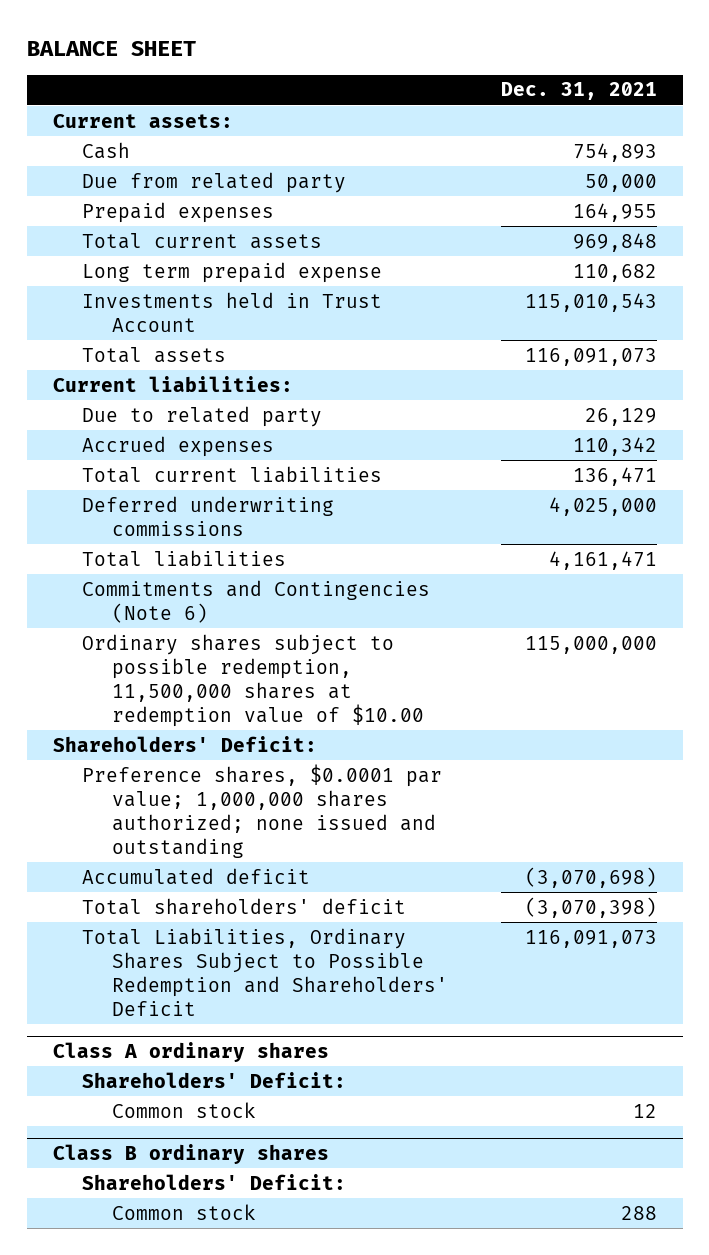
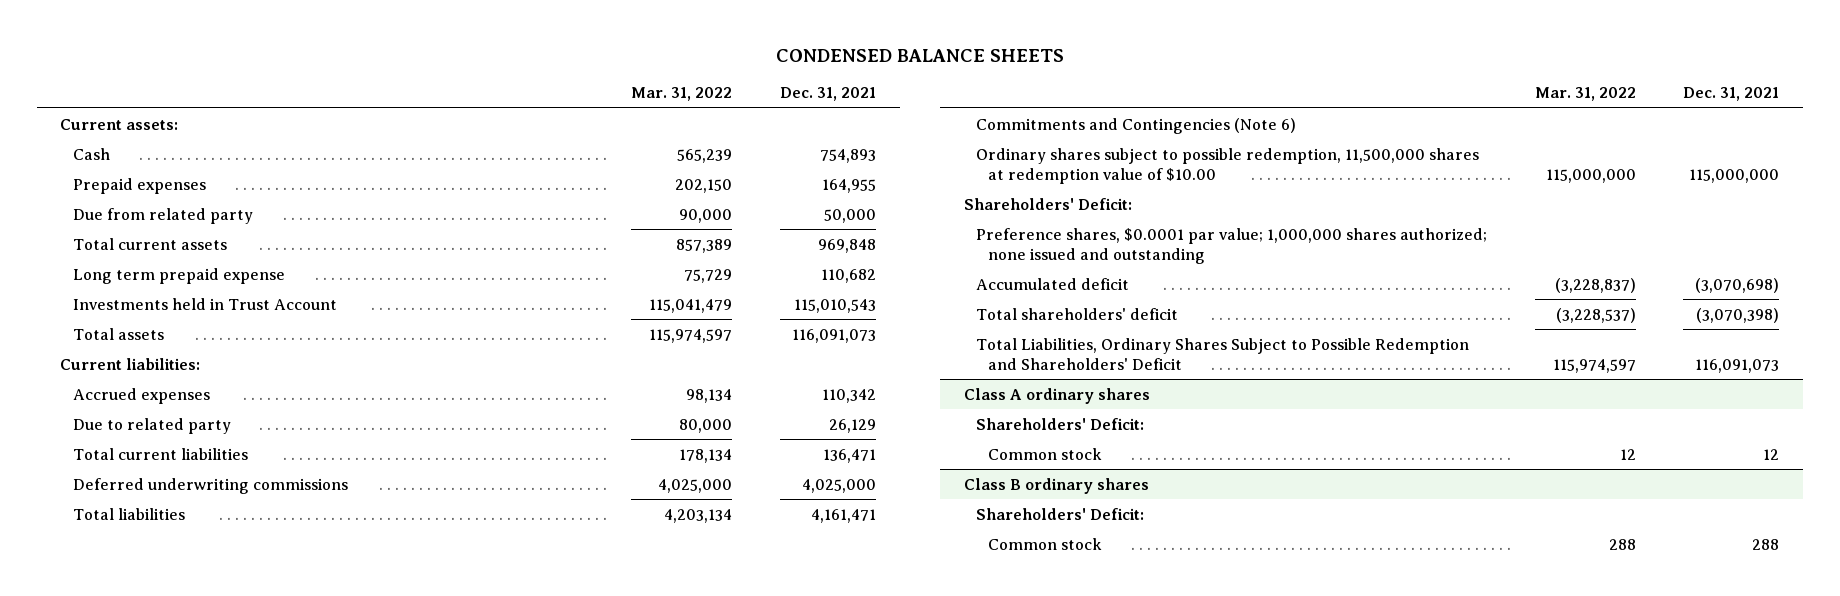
[26,40,196,56] BALANCE SHEET -> [775,48,1064,62] CONDENSED BALANCE SHEETS
none -> [631,87,733,102] Mar. 31, 2022
[82,171,347,193] Due from related party -> [72,207,253,224] Due from related party
[82,405,323,427] Due to related party -> [72,417,231,434] Due to related party

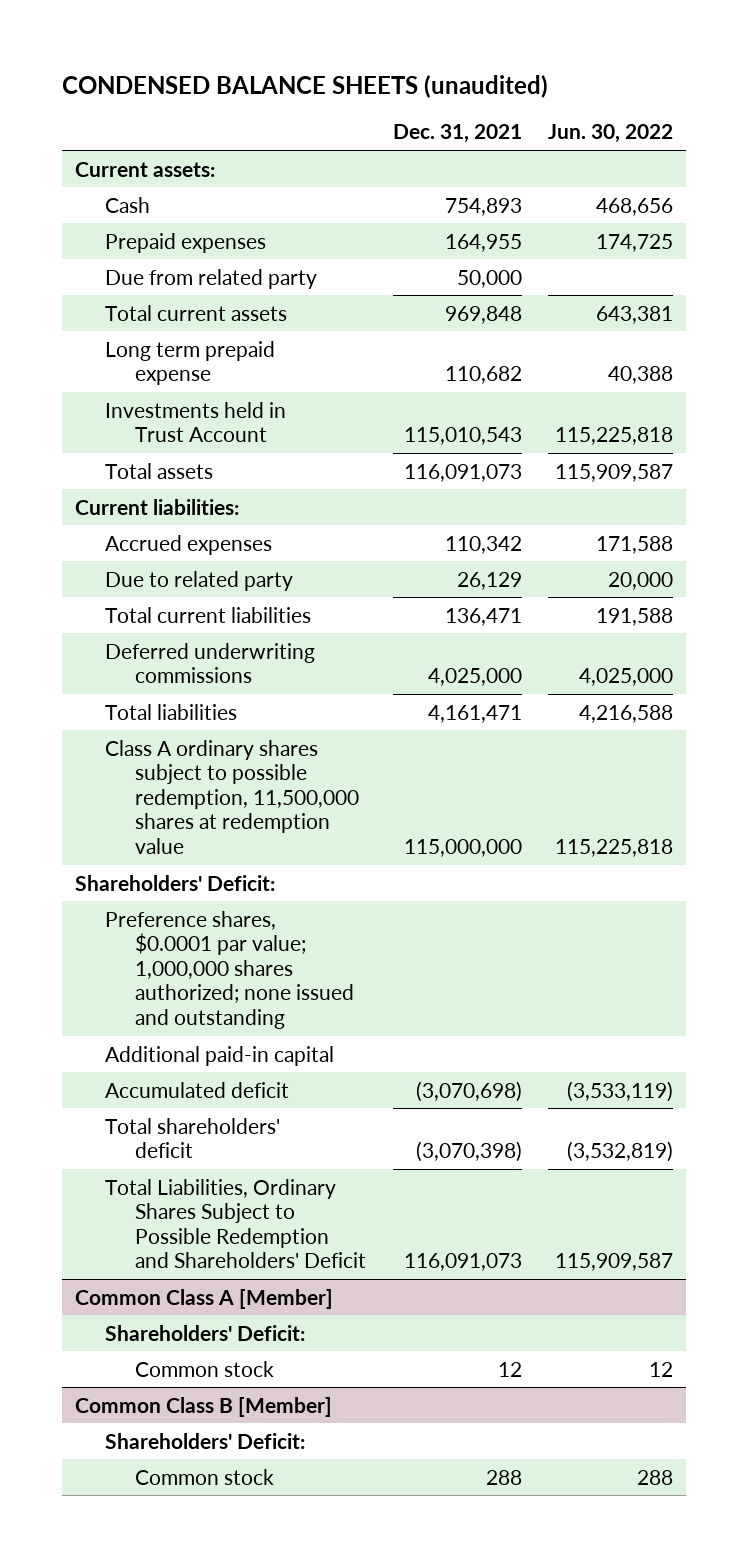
[775,48,1064,62] CONDENSED BALANCE SHEETS -> [62,74,549,98] CONDENSED BALANCE SHEETS (unaudited)
[631,87,733,102] Mar. 31, 2022 -> none
none -> [547,124,673,144] Jun. 30, 2022
[975,117,1296,134] Commitments and Contingencies (Note 6) -> none
[975,147,1479,184] Ordinary shares subject to possible redemption, 11,500,000 shares at redemption value of $10.00 -> [105,739,360,854] Class A ordinary shares subject to possible redemption, 11,500,000 shares at redemption value
none -> [105,1045,335,1066] Additional paid-in capital
[963,387,1150,404] Class A ordinary shares -> [75,1288,334,1309] Common Class A [Member]
[963,477,1149,494] Class B ordinary shares -> [75,1396,333,1417] Common Class B [Member]

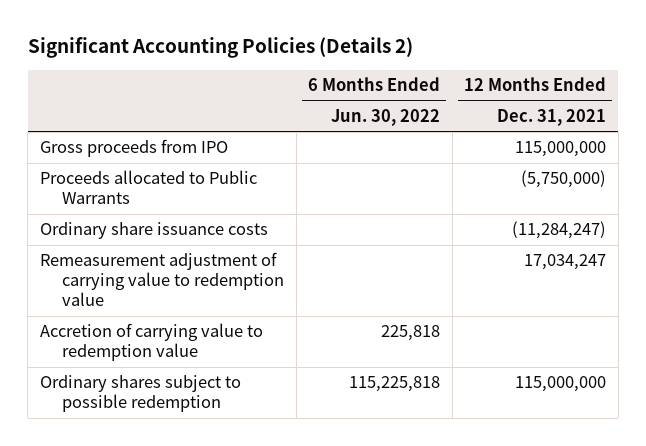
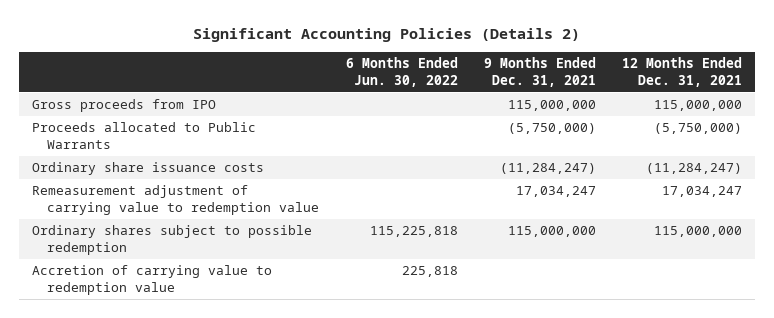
none -> [483,57,596,87] 9 Months Ended Dec. 31, 2021
[39,323,263,362] Accretion of carrying value to redemption value -> [32,265,273,295] Accretion of carrying value to redemption value

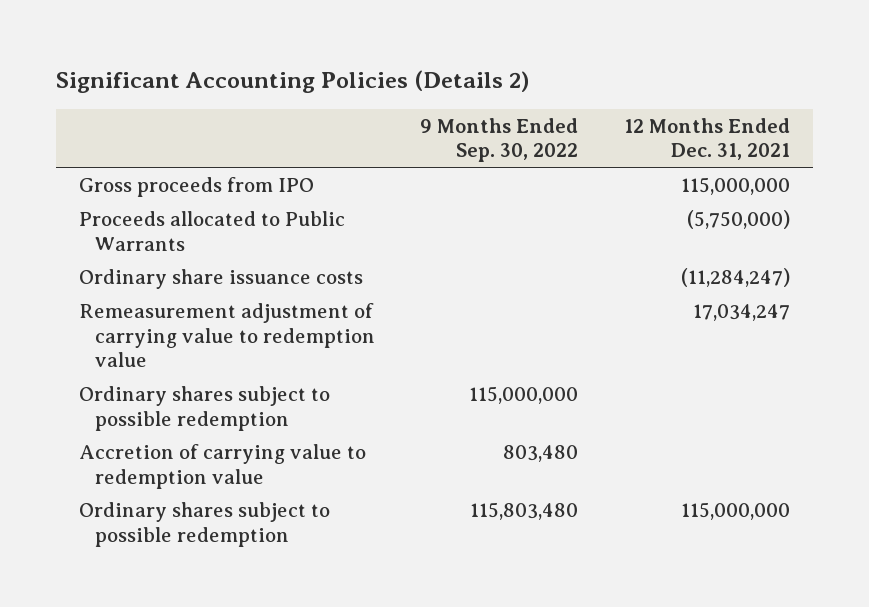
[345,57,458,87] 6 Months Ended Jun. 30, 2022 -> none
[483,57,596,87] 9 Months Ended Dec. 31, 2021 -> none
none -> [420,117,579,163] 9 Months Ended Sep. 30, 2022
none -> [79,385,331,431] Ordinary shares subject to possible redemption
[32,225,313,255] Ordinary shares subject to possible redemption -> [79,501,331,547] Ordinary shares subject to possible redemption

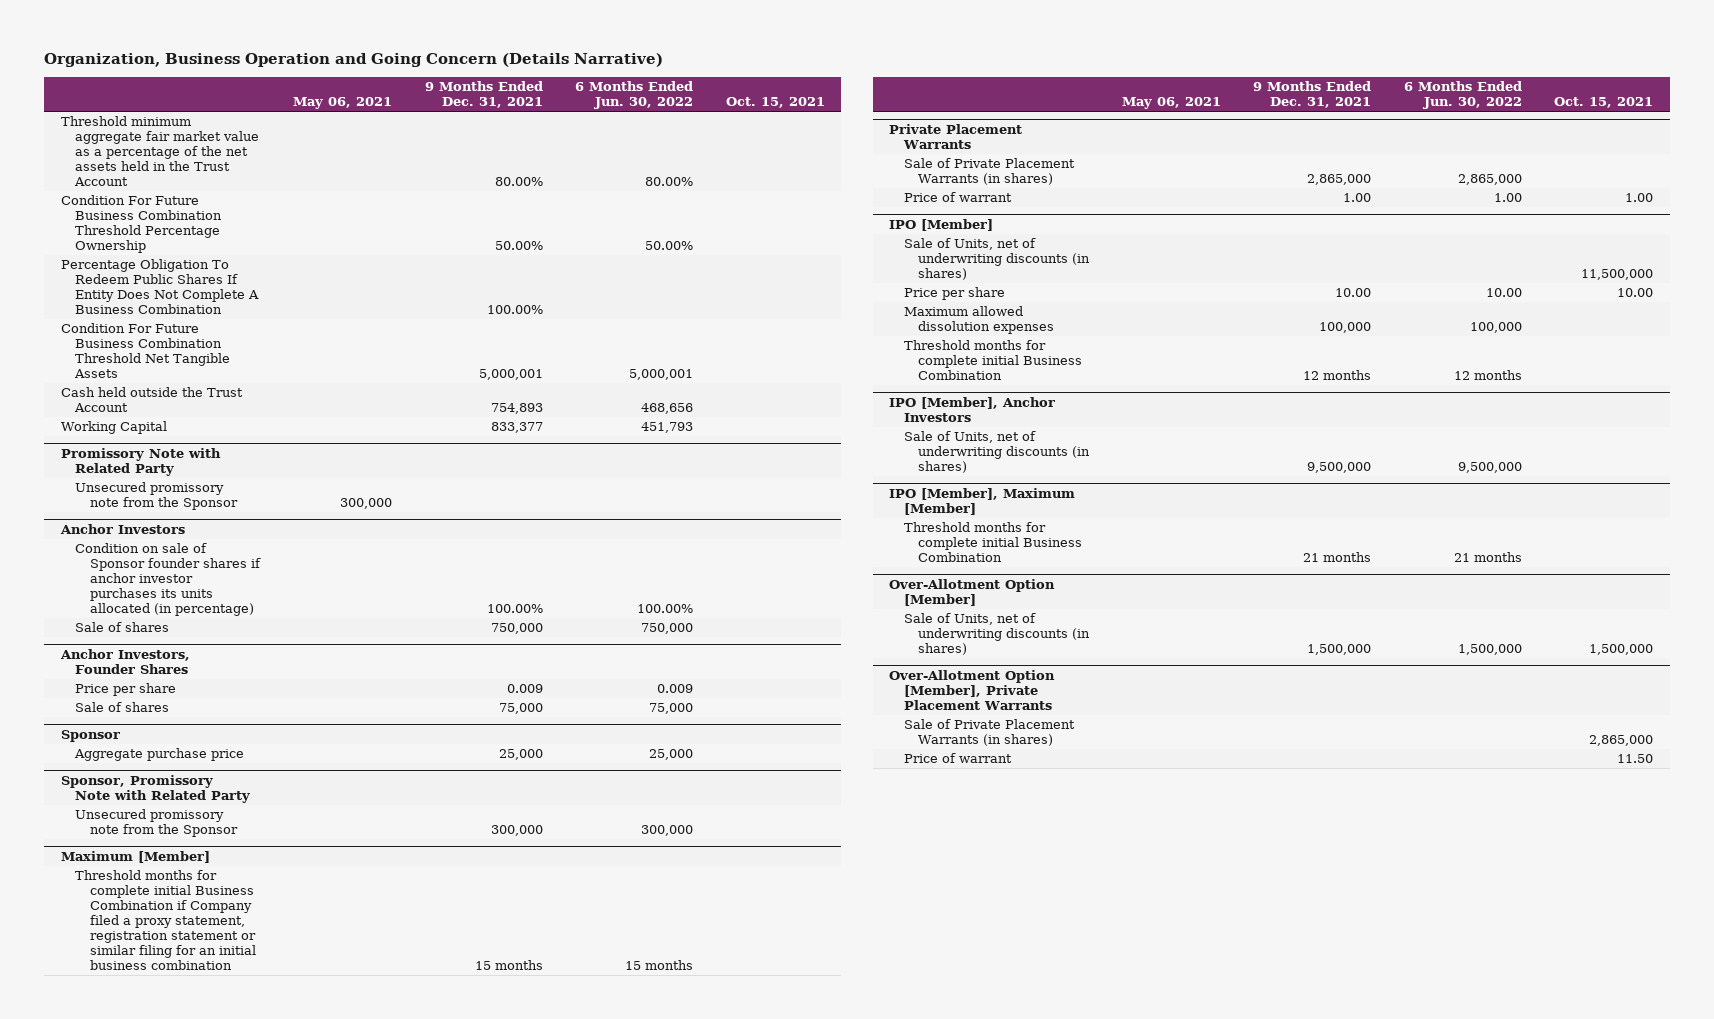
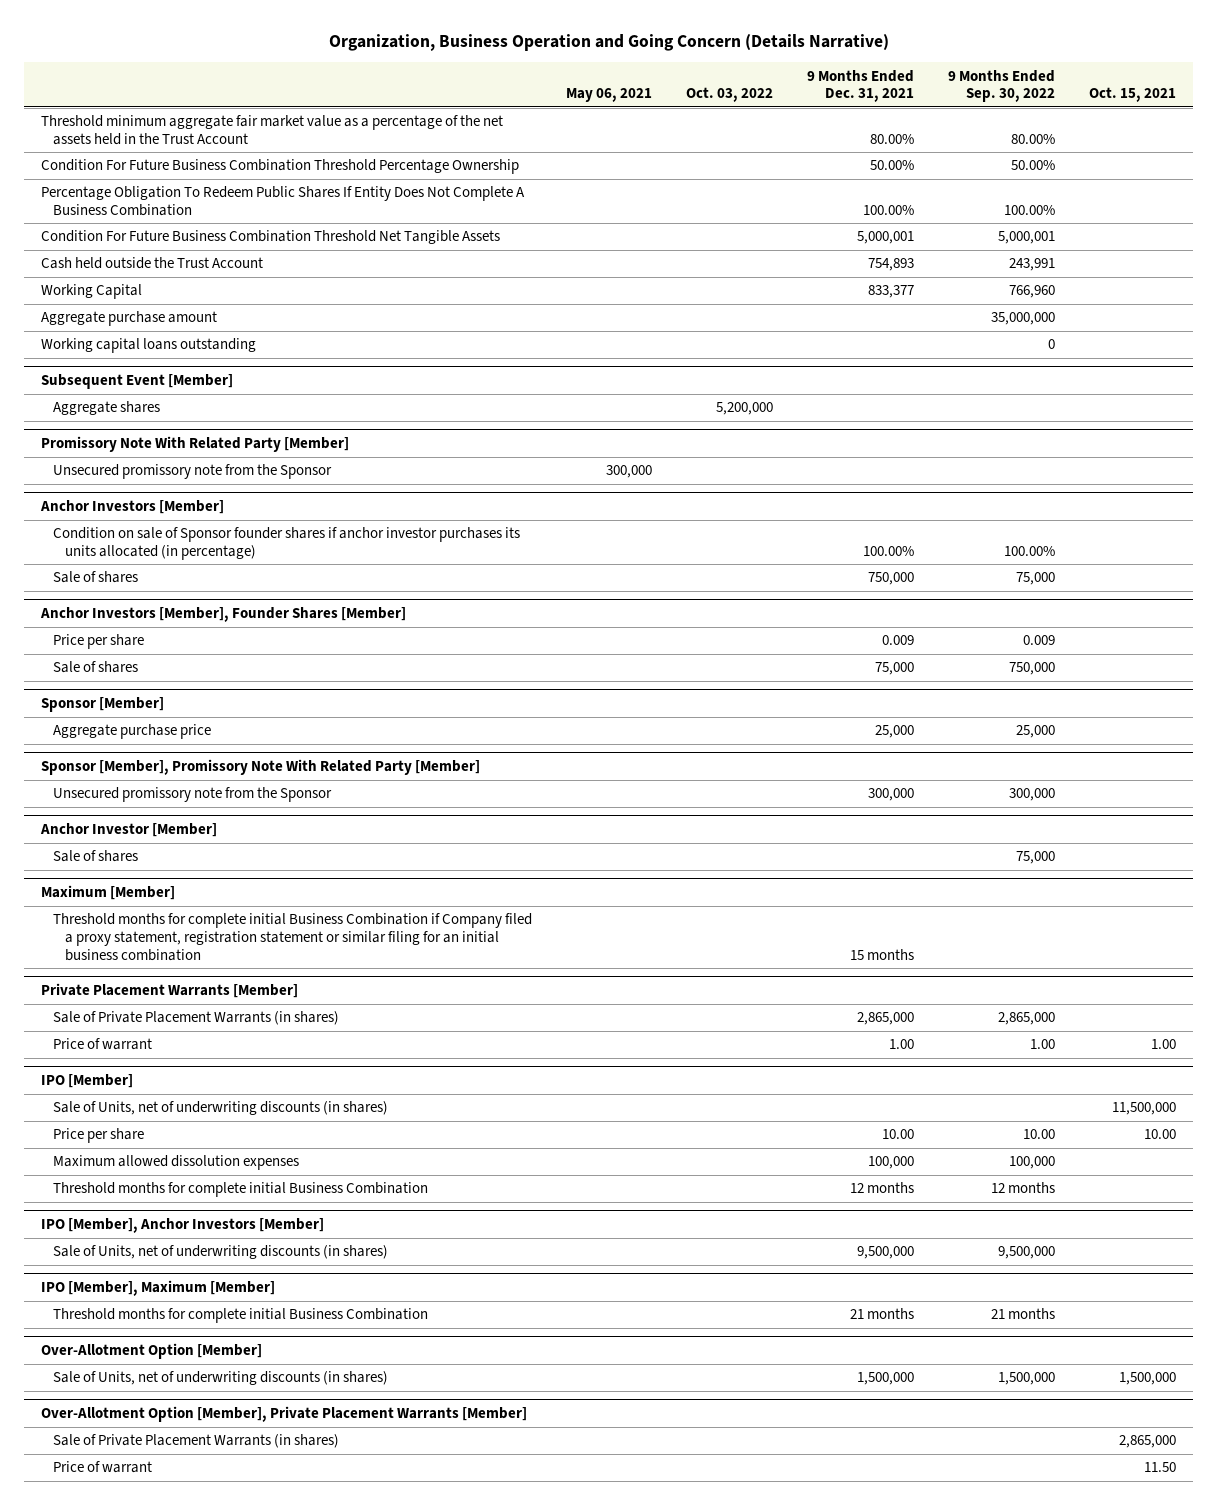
[575,81,694,110] 6 Months Ended Jun. 30, 2022 -> none
none -> [685,87,773,103] Oct. 03, 2022
none -> [948,69,1056,103] 9 Months Ended Sep. 30, 2022
none -> [40,311,217,327] Aggregate purchase amount
none -> [40,338,256,354] Working capital loans outstanding
none -> [40,374,233,390] Subsequent Event [Member]
none -> [52,401,160,416] Aggregate shares
[60,447,221,476] Promissory Note with Related Party -> [40,436,349,453] Promissory Note With Related Party [Member]
[59,523,185,534] Anchor Investors -> [39,500,224,515] Anchor Investors [Member]
[59,648,190,674] Anchor Investors, Founder Shares -> [39,607,406,623] Anchor Investors [Member], Founder Shares [Member]
[60,729,120,742] Sponsor -> [40,697,164,713] Sponsor [Member]
[60,774,251,803] Sponsor, Promissory Note with Related Party -> [40,759,480,776] Sponsor [Member], Promissory Note With Related Party [Member]
none -> [39,823,217,838] Anchor Investor [Member]
none -> [52,850,138,863] Sale of shares
[889,123,1023,149] Private Placement Warrants -> [40,983,298,999] Private Placement Warrants [Member]
[889,396,1056,422] IPO [Member], Anchor Investors -> [40,1218,324,1234] IPO [Member], Anchor Investors [Member]
[889,669,1056,710] Over-Allotment Option [Member], Private Placement Warrants -> [40,1406,527,1423] Over-Allotment Option [Member], Private Placement Warrants [Member]

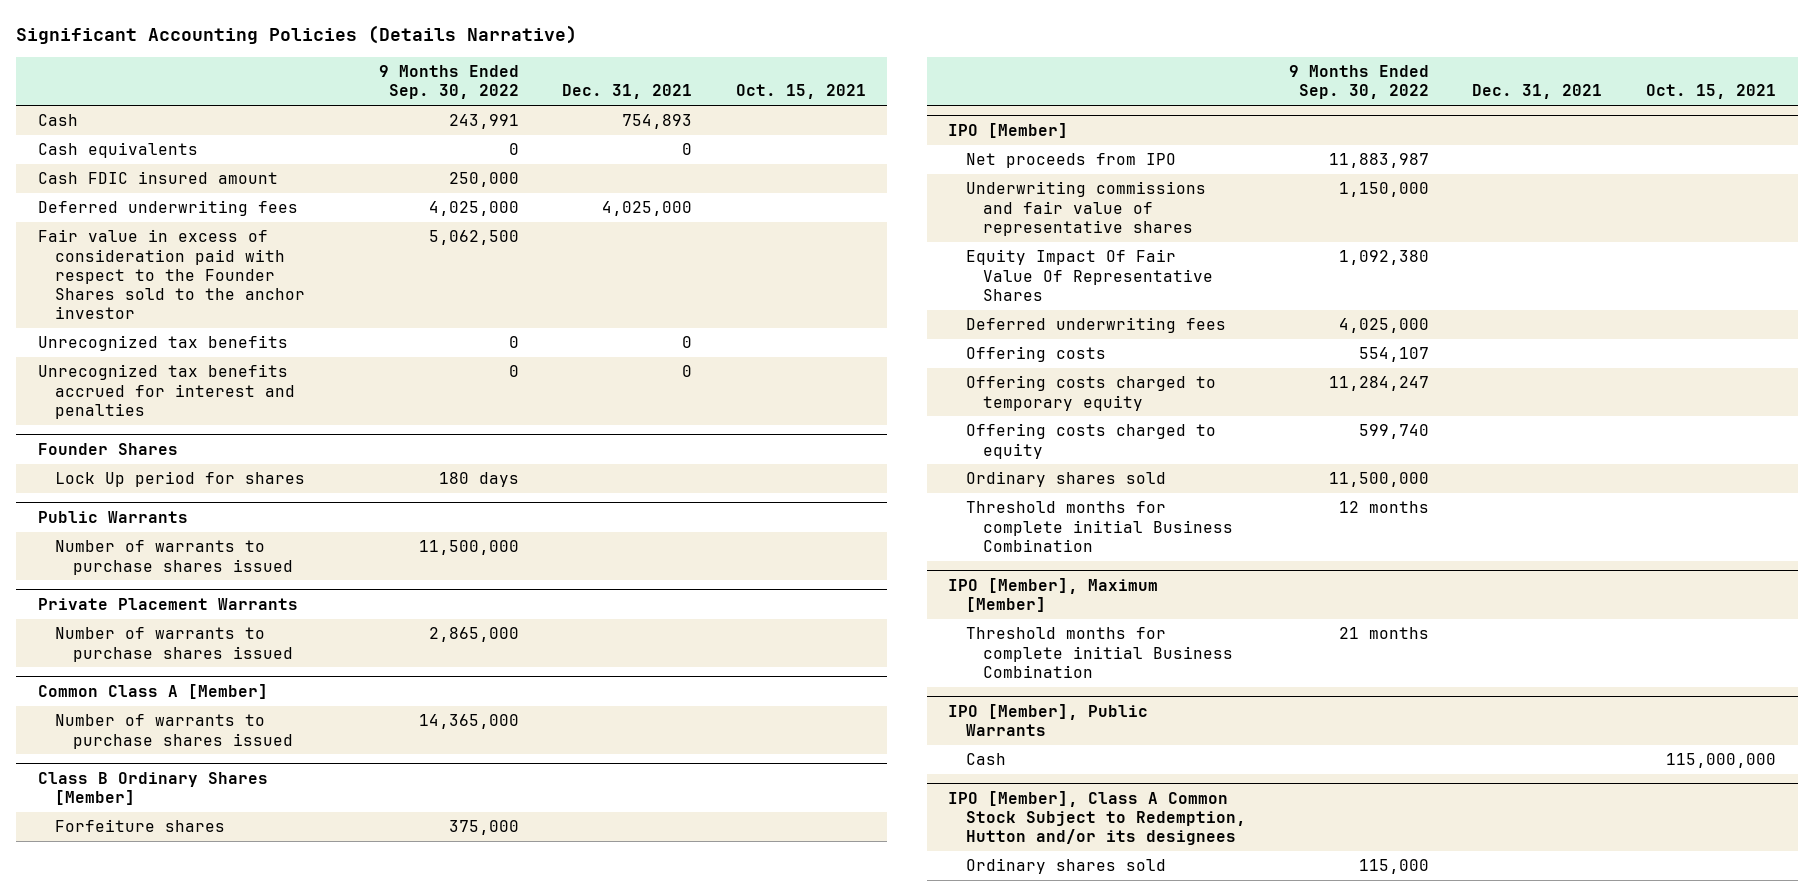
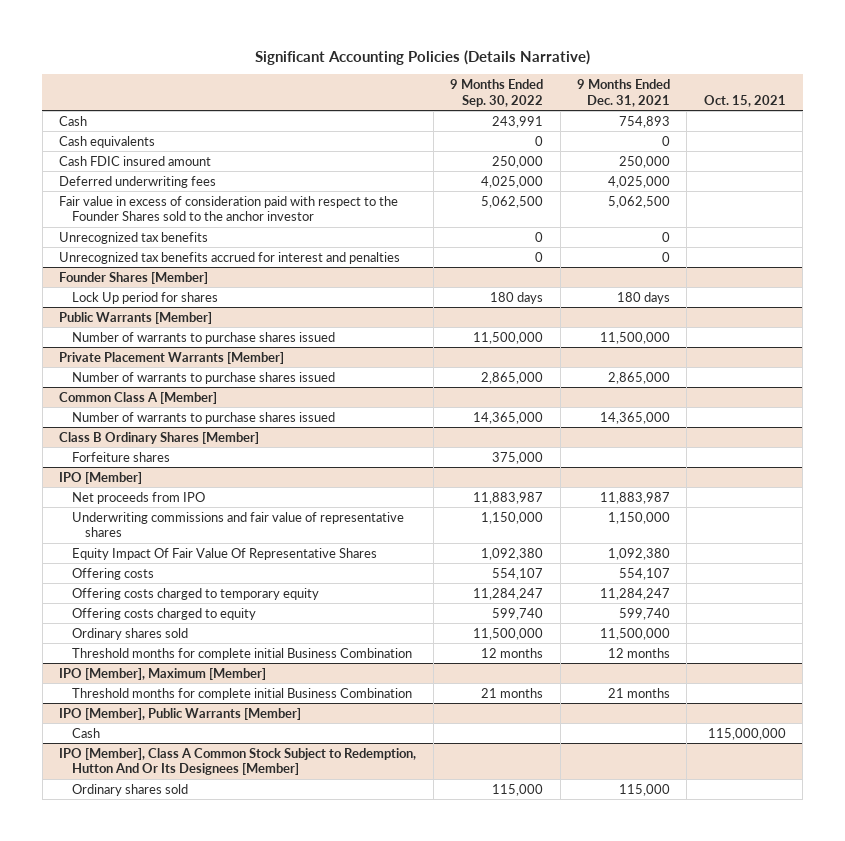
[562,84,693,100] Dec. 31, 2021 -> none
none -> [576,79,670,107] 9 Months Ended Dec. 31, 2021
[38,442,179,455] Founder Shares -> [59,271,209,284] Founder Shares [Member]
[38,510,189,523] Public Warrants -> [59,311,213,324] Public Warrants [Member]
[38,597,299,610] Private Placement Warrants -> [59,351,285,364] Private Placement Warrants [Member]
[965,317,1226,334] Deferred underwriting fees -> none
[948,703,1149,737] IPO [Member], Public Warrants -> [59,707,302,720] IPO [Member], Public Warrants [Member]
[948,790,1246,846] IPO [Member], Class A Common Stock Subject to Redemption, Hutton and/or its designees -> [59,747,417,776] IPO [Member], Class A Common Stock Subject to Redemption, Hutton And Or Its Designees [Member]

